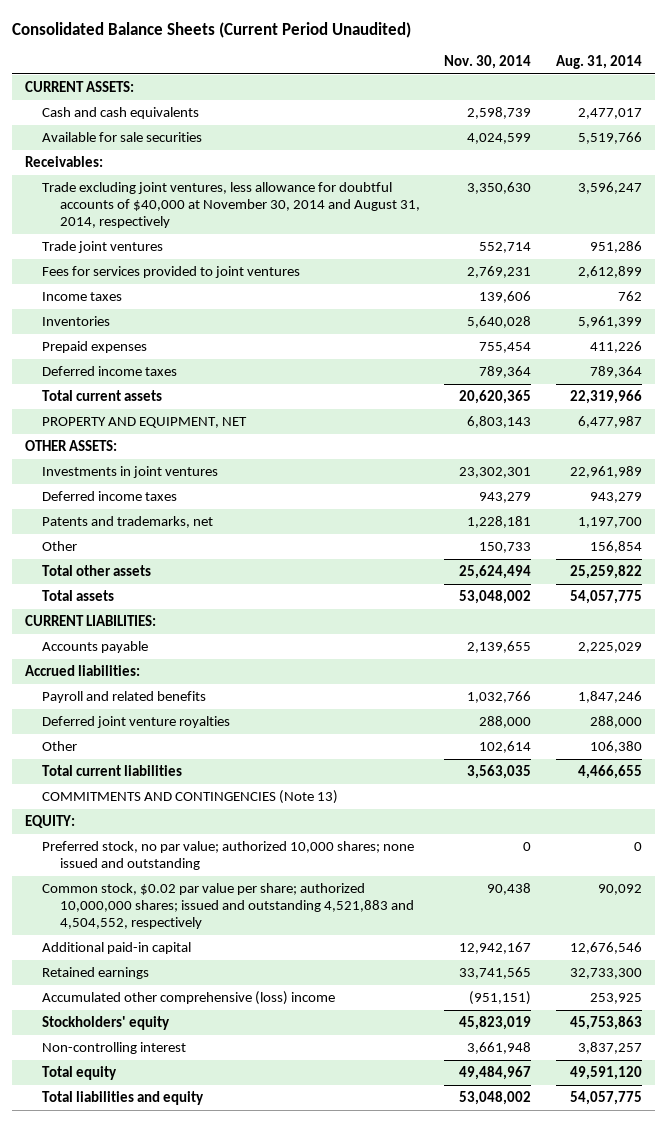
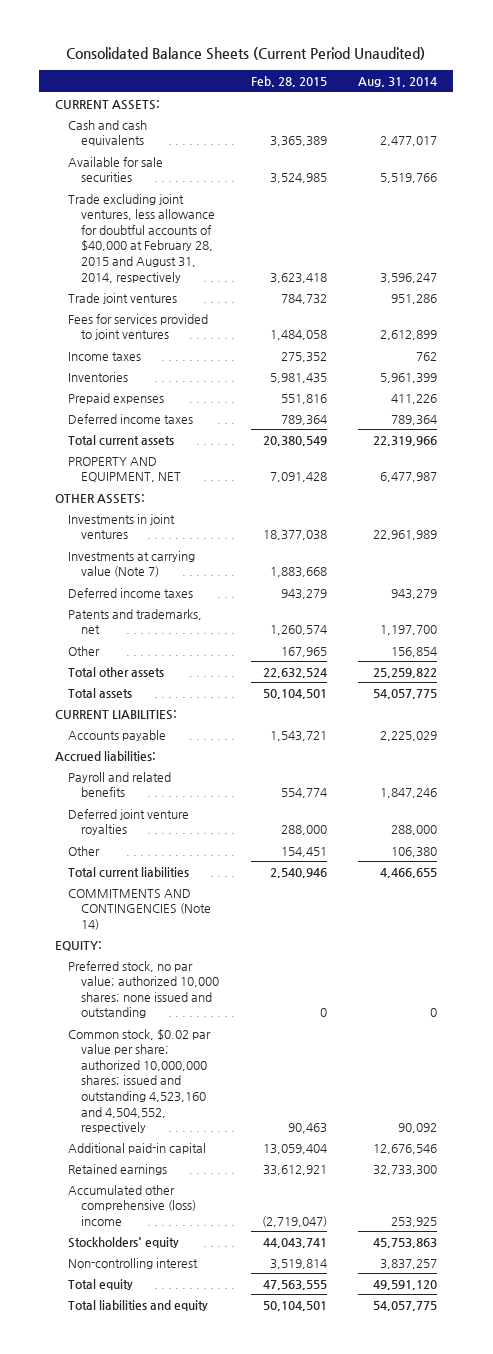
[444,54,532,69] Nov. 30, 2014 -> none
none -> [250,76,327,88] Feb. 28, 2015
[24,155,103,167] Receivables: -> none
[42,181,420,229] Trade excluding joint ventures, less allowance for doubtful accounts of $40,000 at November 30, 2014 and August 31, 2014, respectively -> [68,193,216,283] Trade excluding joint ventures, less allowance for doubtful accounts of $40,000 at February 28, 2015 and August 31, 2014, respectively
none -> [68,550,196,578] Investments at carrying value (Note 7)
[42,789,339,804] COMMITMENTS AND CONTINGENCIES (Note 13) -> [68,888,212,930] COMMITMENTS AND CONTINGENCIES (Note 14)
[42,882,414,930] Common stock, $0.02 par value per share; authorized 10,000,000 shares; issued and outstanding 4,521,883 and 4,504,552, respectively -> [68,1028,212,1134] Common stock, $0.02 par value per share; authorized 10,000,000 shares; issued and outstanding 4,523,160 and 4,504,552, respectively

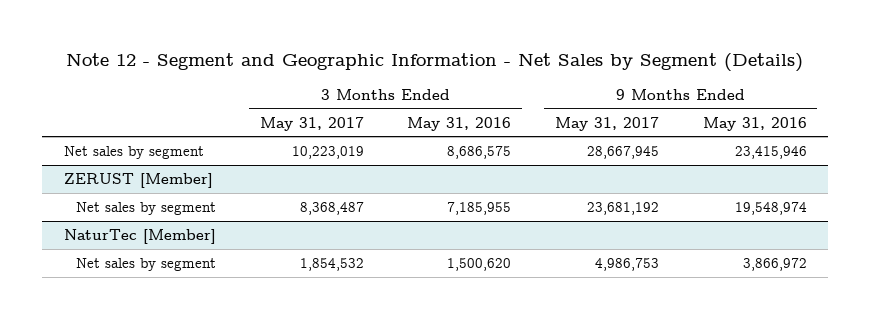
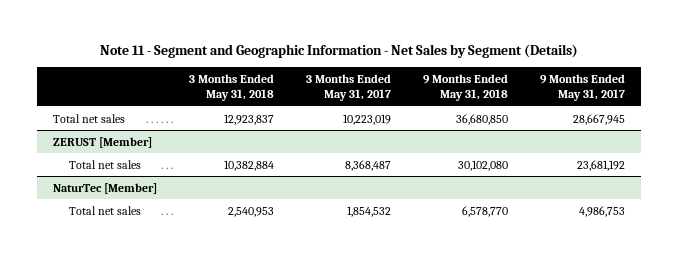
[66,52,804,72] Note 12 - Segment and Geographic Information - Net Sales by Segment (Details) -> [99,44,578,59] Note 11 - Segment and Geographic Information - Net Sales by Segment (Details)
[407,116,512,131] May 31, 2016 -> none
[702,116,807,131] May 31, 2016 -> none
none -> [188,73,274,101] 3 Months Ended May 31, 2018
none -> [422,73,508,101] 9 Months Ended May 31, 2018
[63,146,204,160] Net sales by segment -> [52,113,125,123] Total net sales
[76,202,217,216] Net sales by segment -> [69,159,142,169] Total net sales
[76,258,217,272] Net sales by segment -> [69,205,142,215] Total net sales

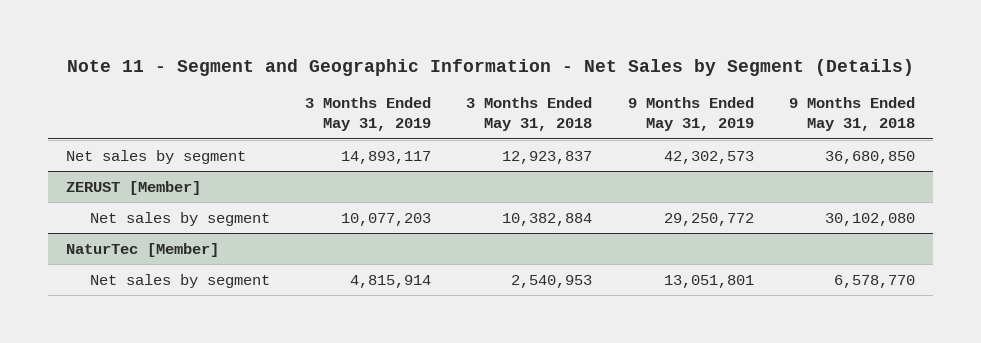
[305,73,391,101] 3 Months Ended May 31, 2017 -> none
[539,73,625,101] 9 Months Ended May 31, 2017 -> none
none -> [305,97,432,132] 3 Months Ended May 31, 2019
none -> [627,97,754,132] 9 Months Ended May 31, 2019
[52,113,125,123] Total net sales -> [65,149,246,164] Net sales by segment
[69,159,142,169] Total net sales -> [89,211,270,226] Net sales by segment
[69,205,142,215] Total net sales -> [89,273,270,288] Net sales by segment

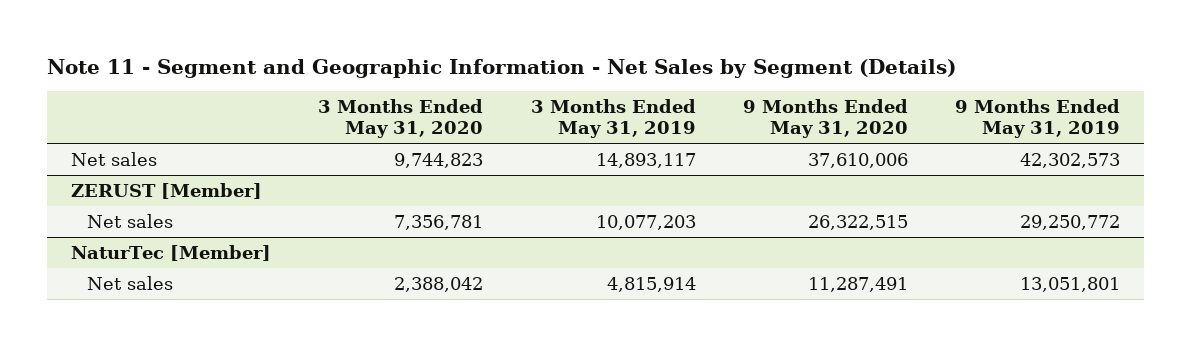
[466,97,593,132] 3 Months Ended May 31, 2018 -> none
[789,97,916,132] 9 Months Ended May 31, 2018 -> none
none -> [318,99,484,139] 3 Months Ended May 31, 2020
none -> [742,99,908,139] 9 Months Ended May 31, 2020
[65,149,246,164] Net sales by segment -> [71,151,158,166] Net sales
[89,211,270,226] Net sales by segment -> [87,213,174,228] Net sales
[89,273,270,288] Net sales by segment -> [87,275,174,290] Net sales

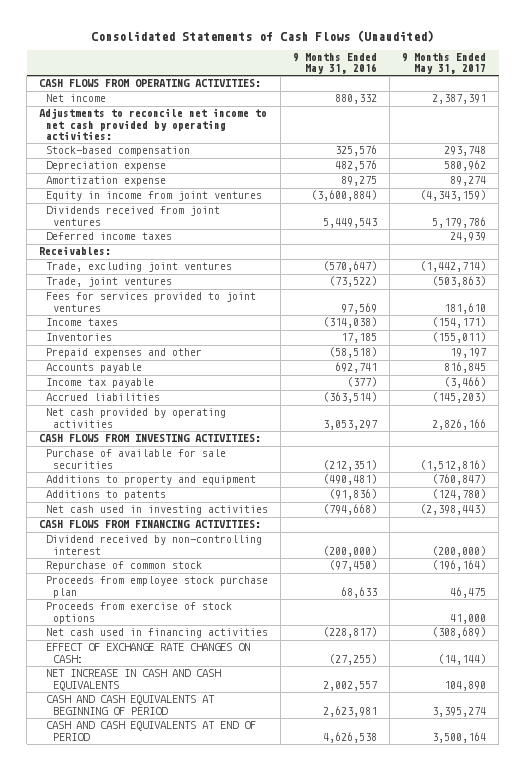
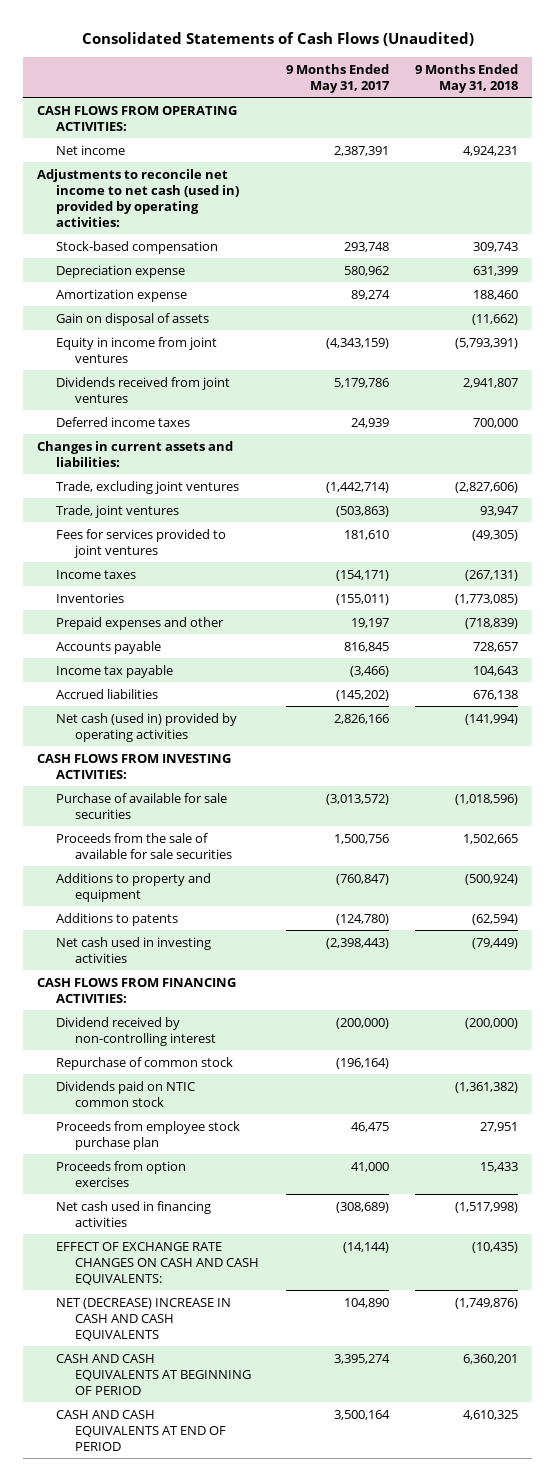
[293,53,378,75] 9 Months Ended May 31, 2016 -> none
none -> [415,63,519,93] 9 Months Ended May 31, 2018
[39,108,268,140] Adjustments to reconcile net income to net cash provided by operating activities: -> [36,168,239,227] Adjustments to reconcile net income to net cash (used in) provided by operating activities:
none -> [55,312,209,326] Gain on disposal of assets
[39,246,112,256] Receivables: -> none
none -> [36,440,233,467] Changes in current assets and liabilities:
[432,392,487,404] (145,203) -> [335,689,389,701] (145,202)
[46,408,227,428] Net cash provided by operating activities -> [55,712,237,742] Net cash (used in) provided by operating activities
[420,459,487,471] (1,512,816) -> [325,793,389,805] (3,013,572)
none -> [55,832,233,859] Proceeds from the sale of available for sale securities
none -> [55,1080,195,1107] Dividends paid on NTIC common stock
[46,602,233,624] Proceeds from exercise of stock options -> [55,1160,186,1187] Proceeds from option exercises
[46,643,251,663] EFFECT OF EXCHANGE RATE CHANGES ON CASH: -> [55,1241,260,1285] EFFECT OF EXCHANGE RATE CHANGES ON CASH AND CASH EQUIVALENTS:
[46,669,222,691] NET INCREASE IN CASH AND CASH EQUIVALENTS -> [55,1297,231,1341] NET (DECREASE) INCREASE IN CASH AND CASH EQUIVALENTS

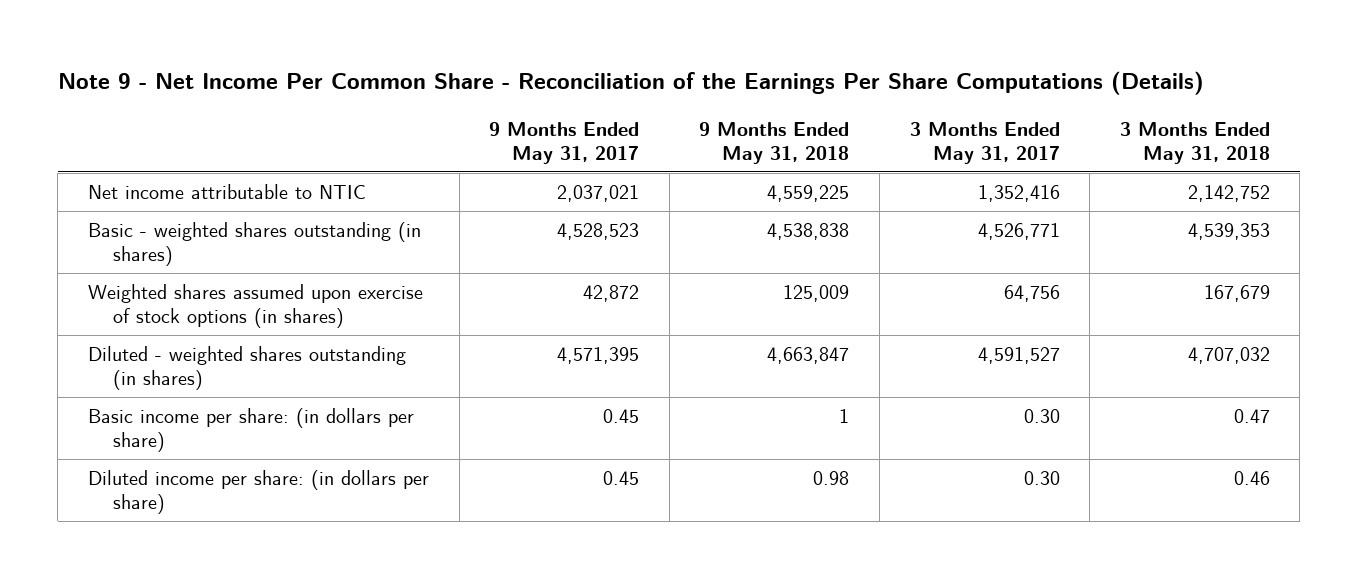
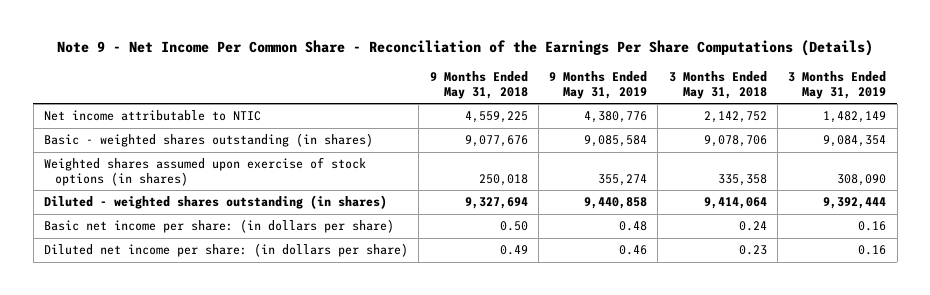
[489,121,640,164] 9 Months Ended May 31, 2017 -> none
[909,121,1060,164] 3 Months Ended May 31, 2017 -> none
none -> [549,71,648,99] 9 Months Ended May 31, 2019
none -> [788,71,887,99] 3 Months Ended May 31, 2019
[767,223,850,241] 4,538,838 -> [464,135,528,148] 9,077,676
[1187,223,1270,241] 4,539,353 -> [703,135,767,148] 9,078,706
[783,285,850,303] 125,009 -> [478,173,528,186] 250,018
[1203,285,1270,303] 167,679 -> [717,173,767,186] 335,358
[767,347,850,365] 4,663,847 -> [464,197,528,210] 9,327,694
[1187,347,1270,365] 4,707,032 -> [703,197,767,210] 9,414,064
[87,408,414,453] Basic income per share: (in dollars per share) -> [43,219,394,234] Basic net income per share: (in dollars per share)
[839,409,850,424] 1 -> [499,221,528,232] 0.50
[1233,409,1270,424] 0.47 -> [738,221,767,232] 0.24
[87,470,429,515] Diluted income per share: (in dollars per share) -> [43,243,408,258] Diluted net income per share: (in dollars per share)
[813,471,850,486] 0.98 -> [499,245,528,256] 0.49
[1233,471,1270,486] 0.46 -> [738,245,767,256] 0.23

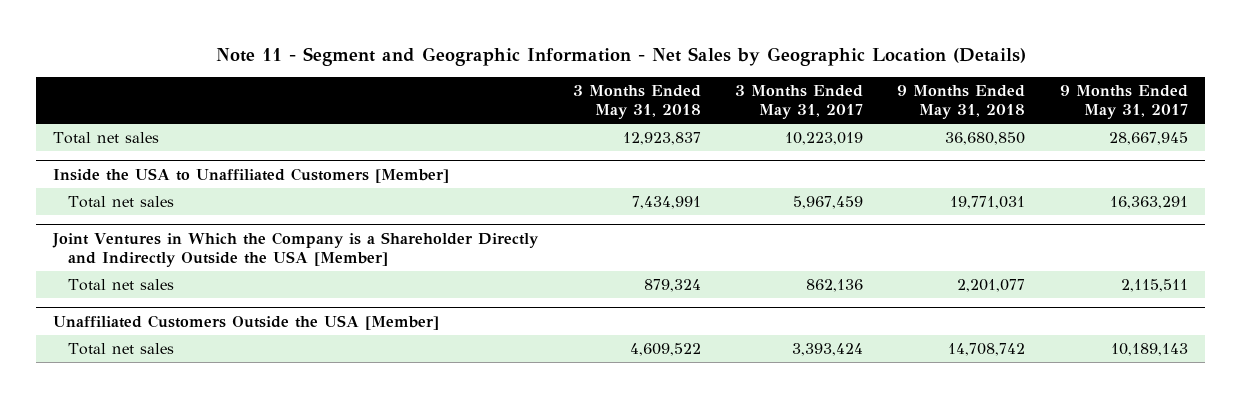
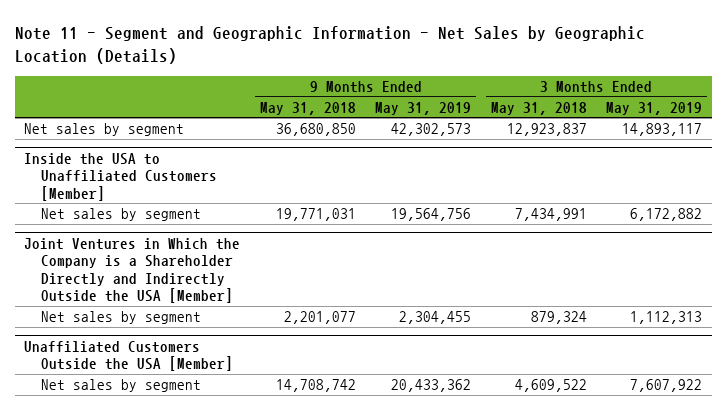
[735,84,864,120] 3 Months Ended May 31, 2017 -> none
[1059,84,1188,120] 9 Months Ended May 31, 2017 -> none
none -> [375,101,472,115] May 31, 2019
none -> [606,101,703,115] May 31, 2019
[53,132,160,145] Total net sales -> [24,123,185,137] Net sales by segment
[68,196,175,209] Total net sales -> [40,208,201,222] Net sales by segment
[68,279,175,292] Total net sales -> [40,311,201,325] Net sales by segment
[68,343,175,356] Total net sales -> [40,379,201,393] Net sales by segment

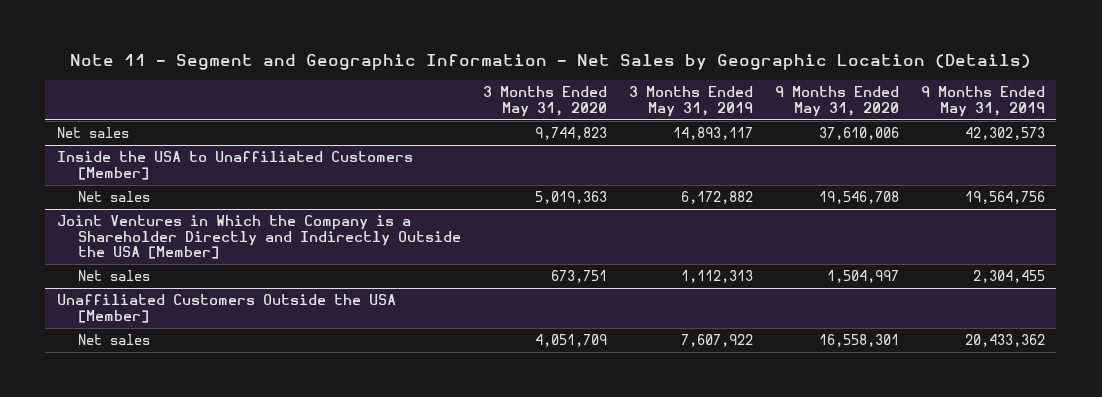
[259,101,356,115] May 31, 2018 -> none
[490,101,587,115] May 31, 2018 -> none
none -> [482,86,607,117] 3 Months Ended May 31, 2020
none -> [775,86,900,117] 9 Months Ended May 31, 2020
[24,123,185,137] Net sales by segment -> [56,127,129,139] Net sales
[40,208,201,222] Net sales by segment -> [77,191,150,203] Net sales
[40,311,201,325] Net sales by segment -> [77,270,150,282] Net sales
[40,379,201,393] Net sales by segment -> [77,334,150,346] Net sales

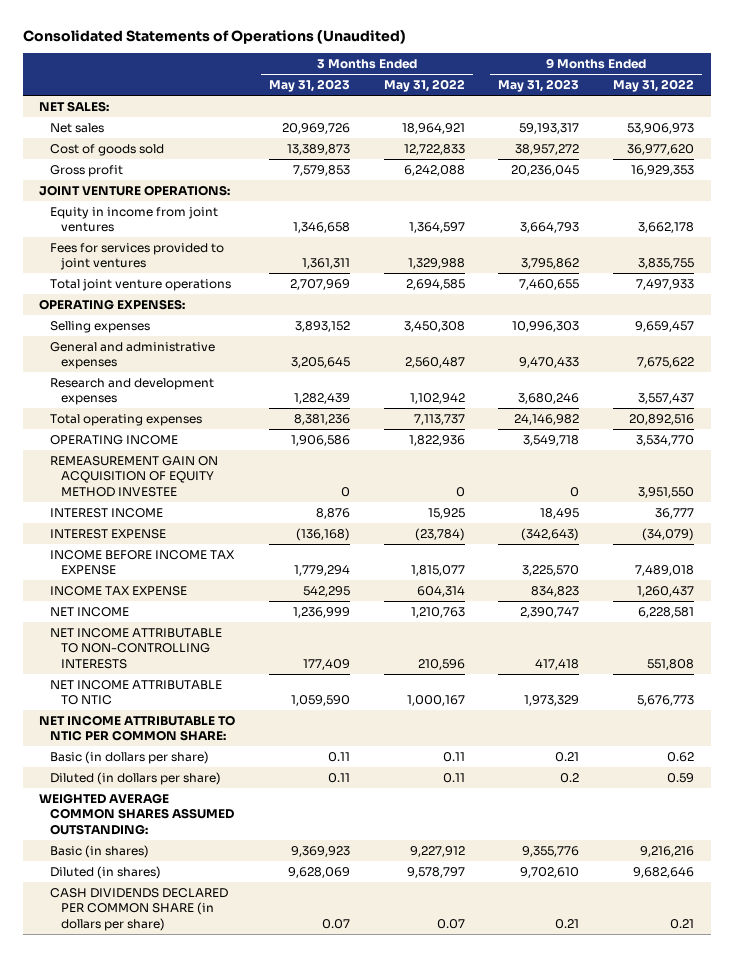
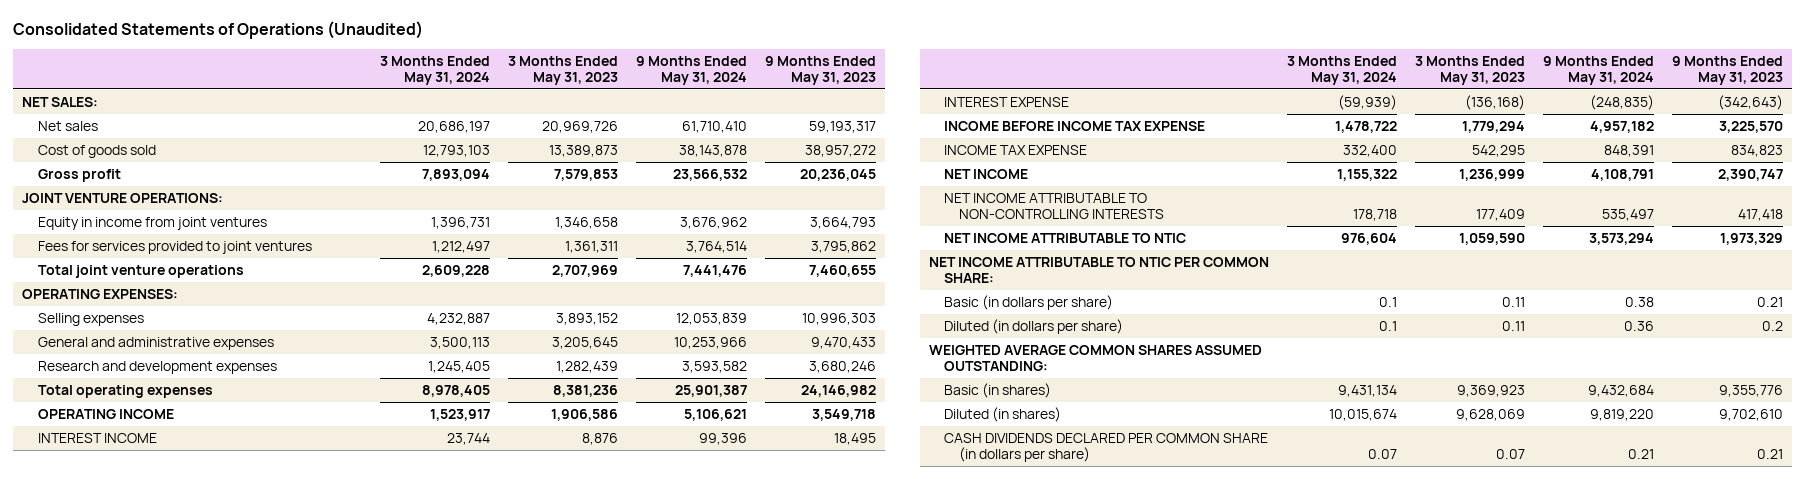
[383,79,465,93] May 31, 2022 -> none
[612,79,694,93] May 31, 2022 -> none
none -> [380,55,491,85] 3 Months Ended May 31, 2024
none -> [636,55,748,85] 9 Months Ended May 31, 2024
[50,455,219,497] REMEASUREMENT GAIN ON ACQUISITION OF EQUITY METHOD INVESTEE -> none

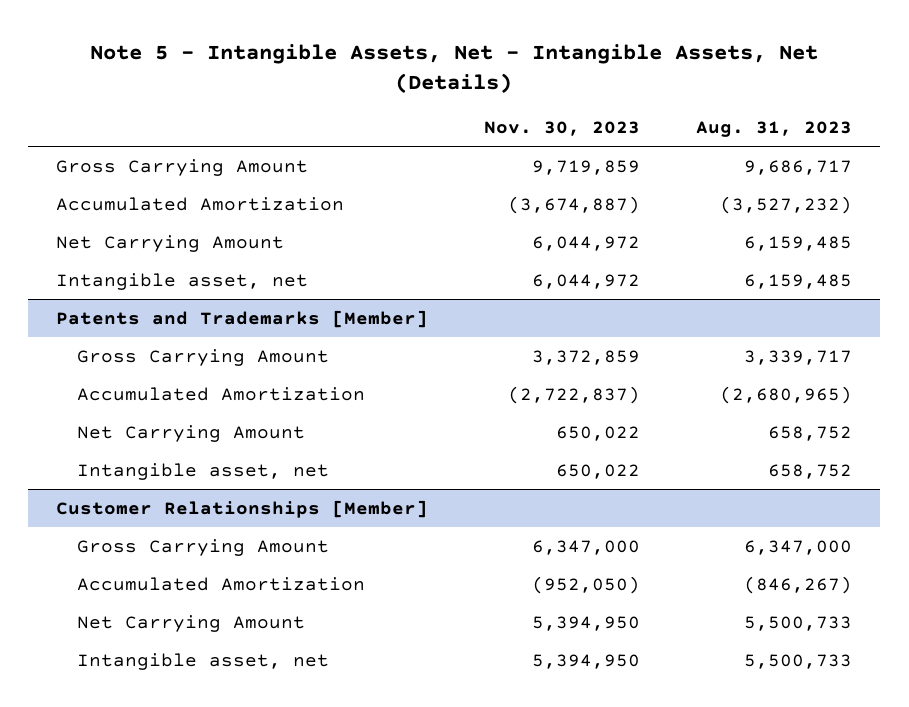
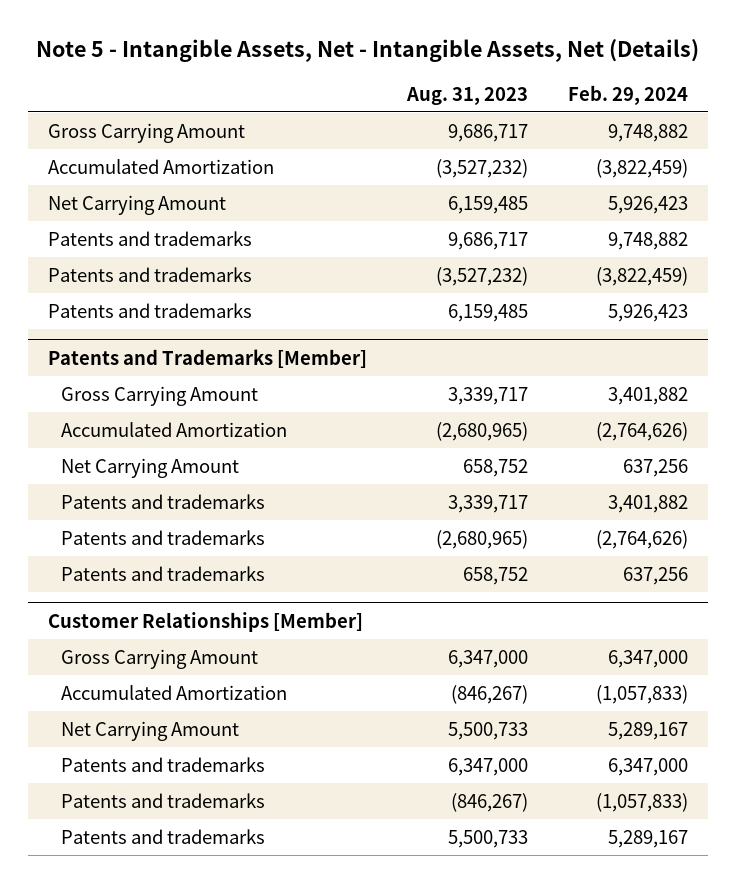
[484,121,641,137] Nov. 30, 2023 -> none
none -> [567,84,688,105] Feb. 29, 2024
none -> [47,230,252,246] Patents and trademarks
none -> [47,266,252,282] Patents and trademarks
[56,272,309,290] Intangible asset, net -> [47,302,252,318] Patents and trademarks
none -> [61,493,266,509] Patents and trademarks
none -> [61,529,266,545] Patents and trademarks
[77,462,330,480] Intangible asset, net -> [61,565,266,581] Patents and trademarks
none -> [61,756,266,772] Patents and trademarks
none -> [61,792,266,808] Patents and trademarks
[77,652,330,670] Intangible asset, net -> [61,828,266,844] Patents and trademarks

